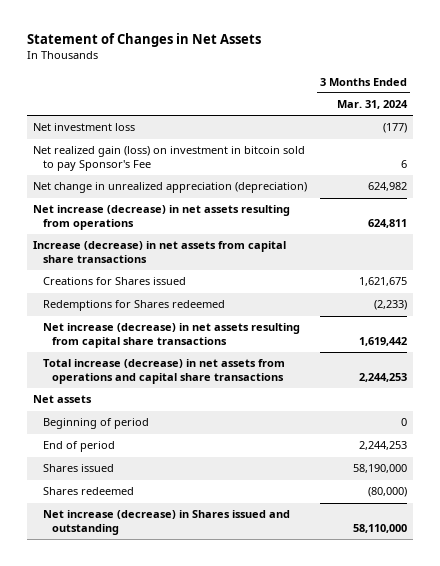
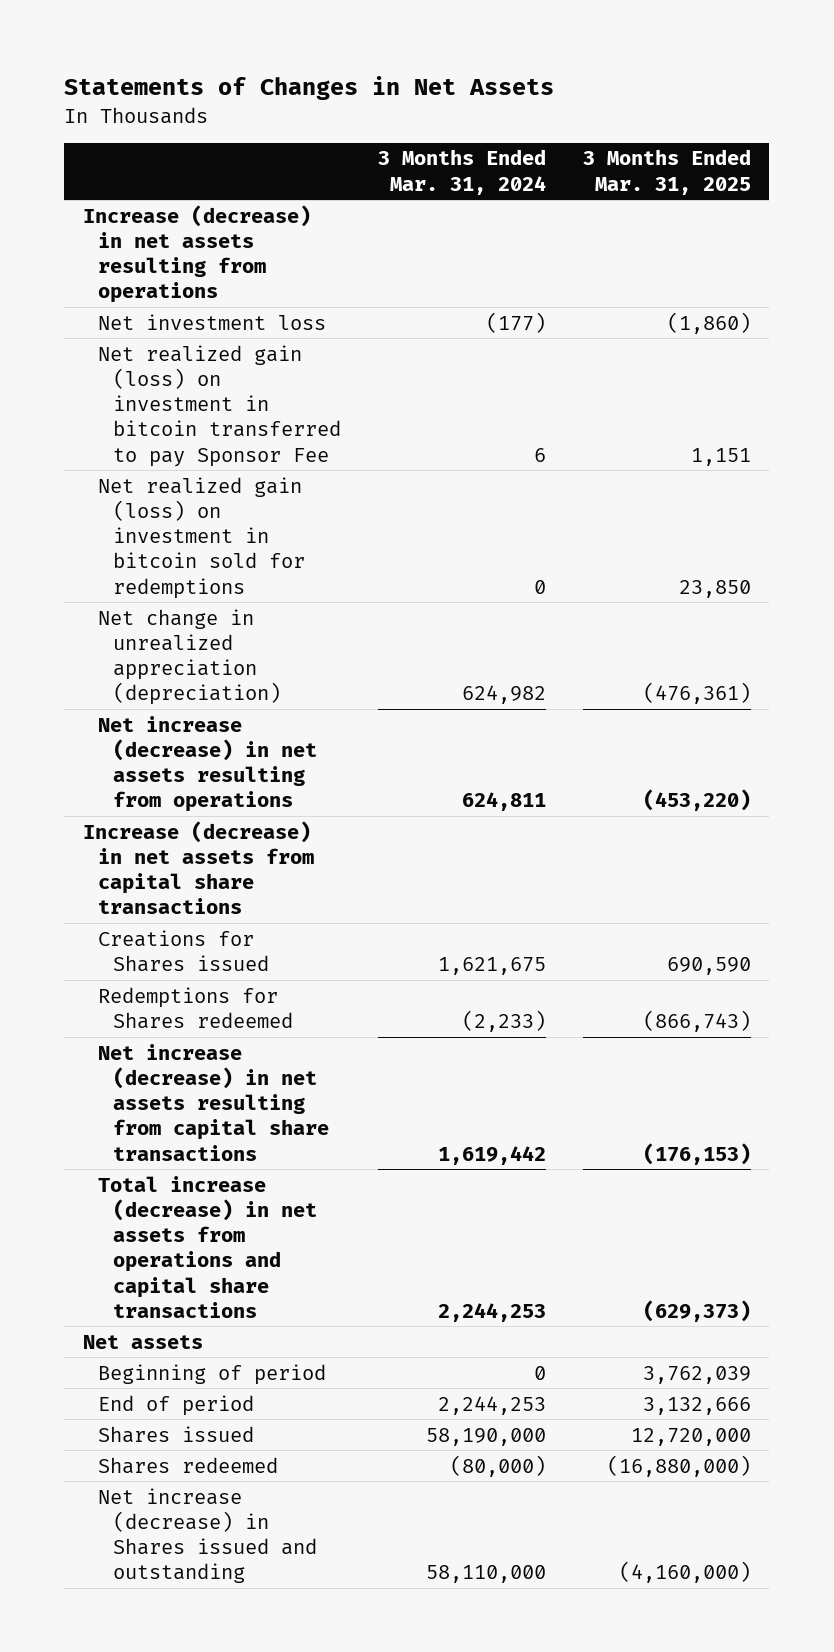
[26,32,261,47] Statement of Changes in Net Assets -> [64,76,555,101] Statements of Changes in Net Assets
none -> [582,149,751,195] 3 Months Ended Mar. 31, 2025
none -> [82,204,311,304] Increase (decrease) in net assets resulting from operations
[33,146,306,172] Net realized gain (loss) on investment in bitcoin sold to pay Sponsor's Fee -> [97,344,342,467] Net realized gain (loss) on investment in bitcoin transferred to pay Sponsor Fee
none -> [97,476,306,599] Net realized gain (loss) on investment in bitcoin sold for redemptions

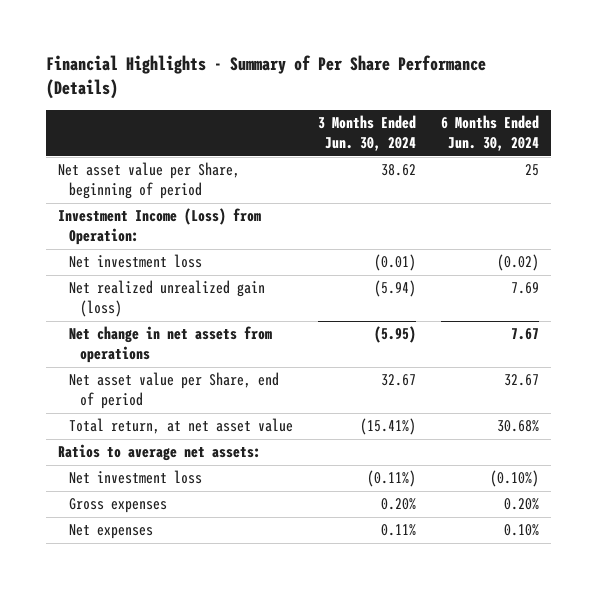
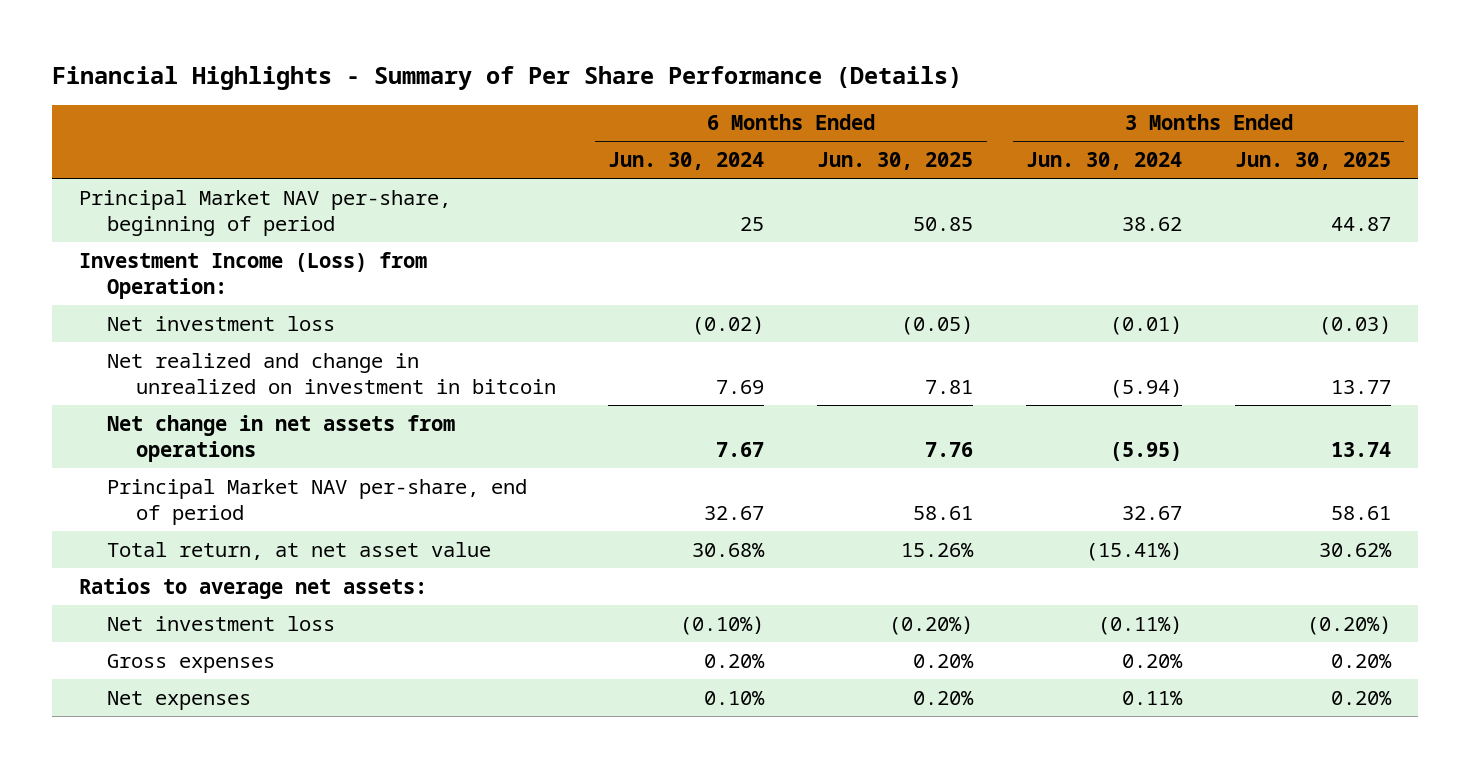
none -> [817,152,974,171] Jun. 30, 2025
none -> [1235,152,1392,171] Jun. 30, 2025
[58,162,241,200] Net asset value per Share, beginning of period -> [78,189,451,237] Principal Market NAV per-share, beginning of period
[69,280,266,318] Net realized unrealized gain (loss) -> [107,352,556,395] Net realized and change in unrealized on investment in bitcoin
[69,372,280,410] Net asset value per Share, end of period -> [107,478,528,526] Principal Market NAV per-share, end of period

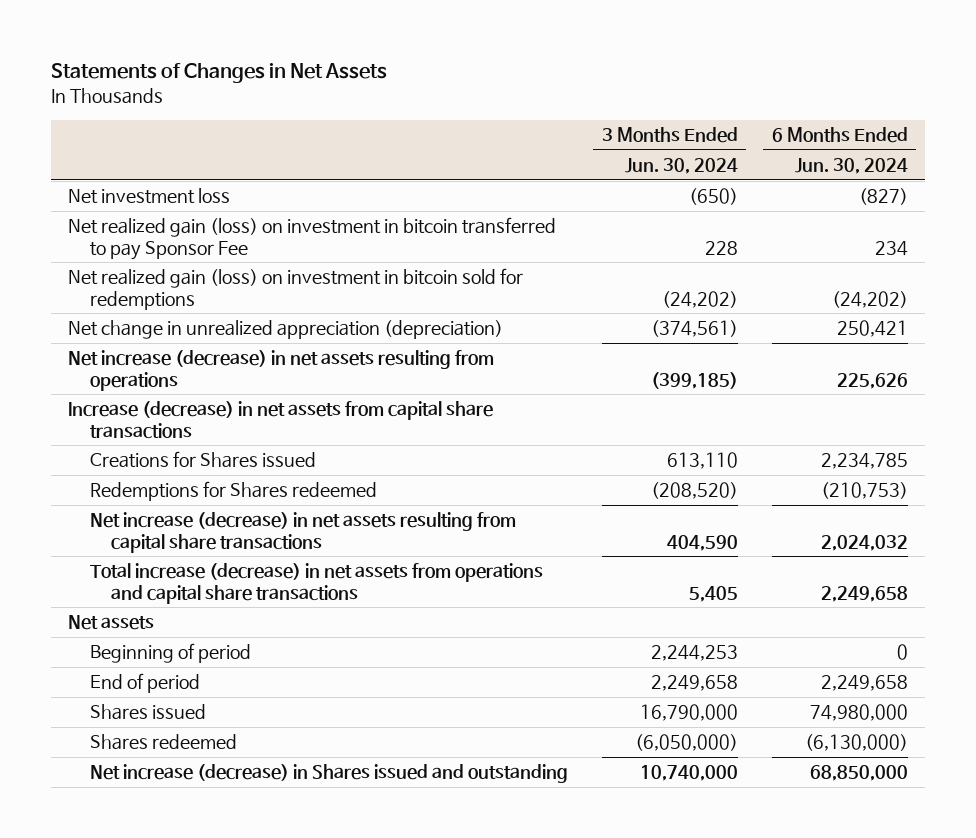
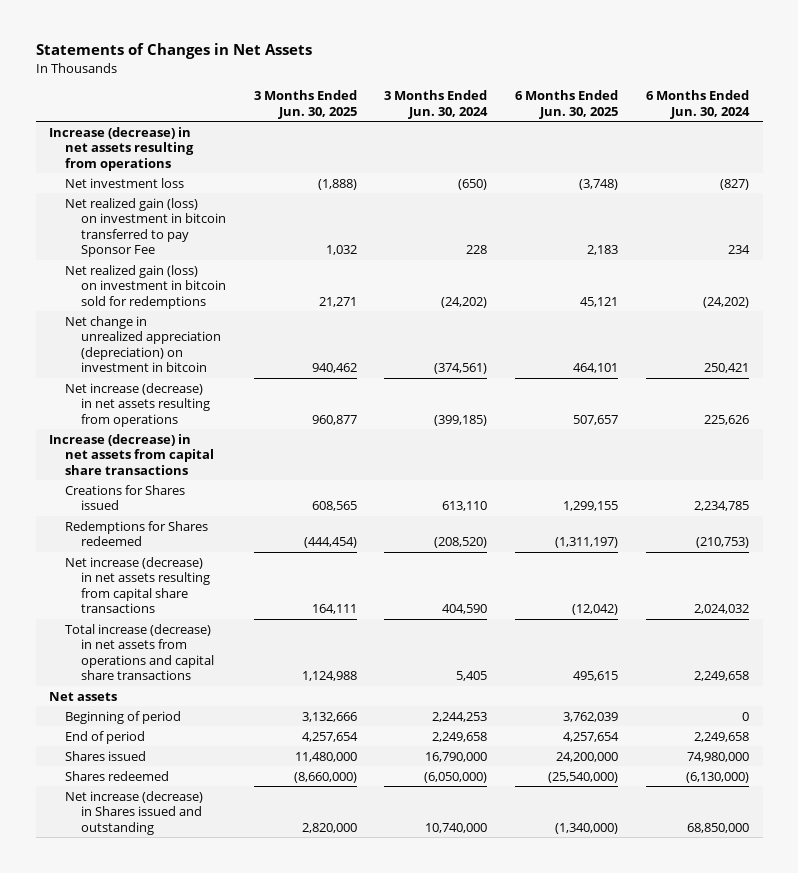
none -> [253,90,357,119] 3 Months Ended Jun. 30, 2025
none -> [515,90,619,119] 6 Months Ended Jun. 30, 2025
none -> [49,126,195,171] Increase (decrease) in net assets resulting from operations
[68,320,504,340] Net change in unrealized appreciation (depreciation) -> [65,315,221,373] Net change in unrealized appreciation (depreciation) on investment in bitcoin

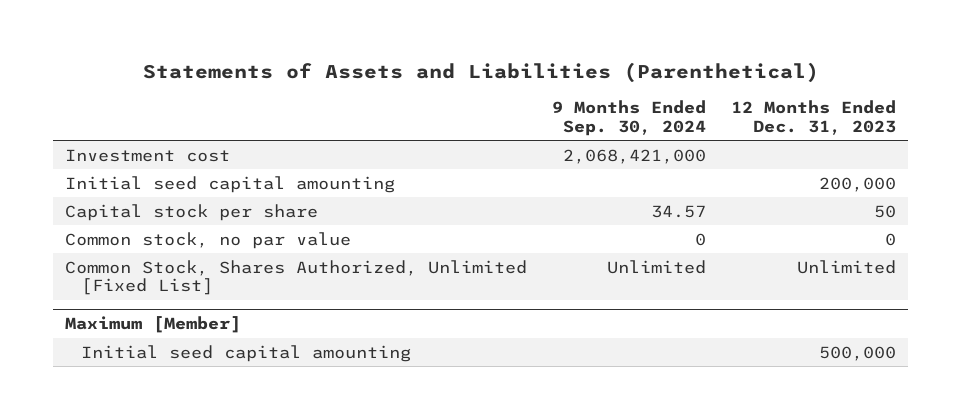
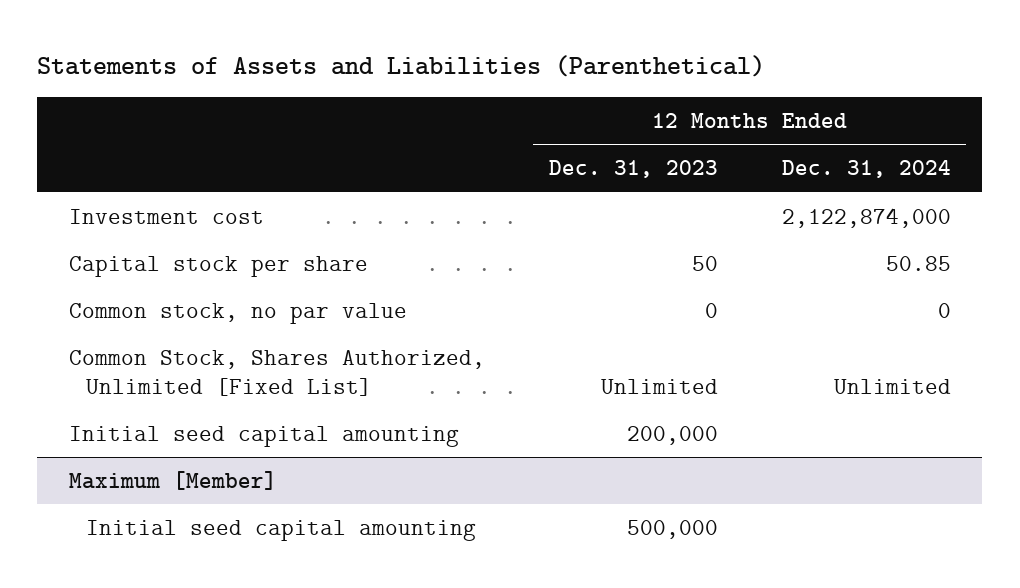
[552,100,707,136] 9 Months Ended Sep. 30, 2024 -> none
none -> [781,160,951,179] Dec. 31, 2024
[65,175,396,193] Initial seed capital amounting -> [69,425,460,447] Initial seed capital amounting

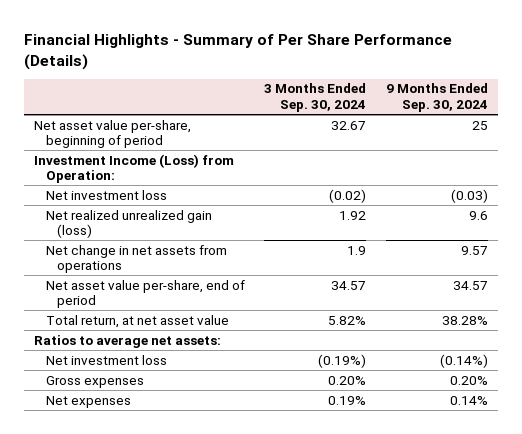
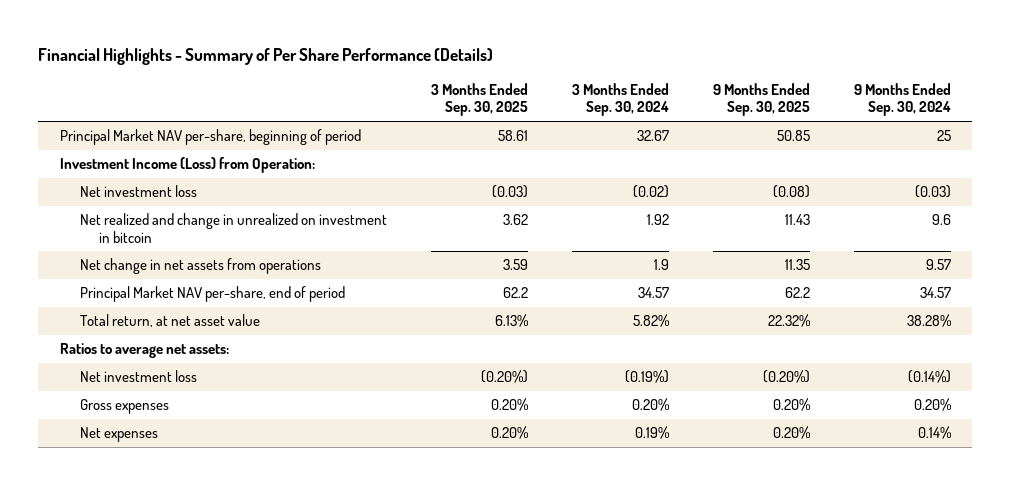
none -> [430,83,528,117] 3 Months Ended Sep. 30, 2025
none -> [712,83,810,117] 9 Months Ended Sep. 30, 2025
[34,119,192,149] Net asset value per-share, beginning of period -> [60,129,362,146] Principal Market NAV per-share, beginning of period
[45,209,212,239] Net realized unrealized gain (loss) -> [79,213,387,243] Net realized and change in unrealized on investment in bitcoin
[45,279,245,309] Net asset value per-share, end of period -> [79,286,345,303] Principal Market NAV per-share, end of period

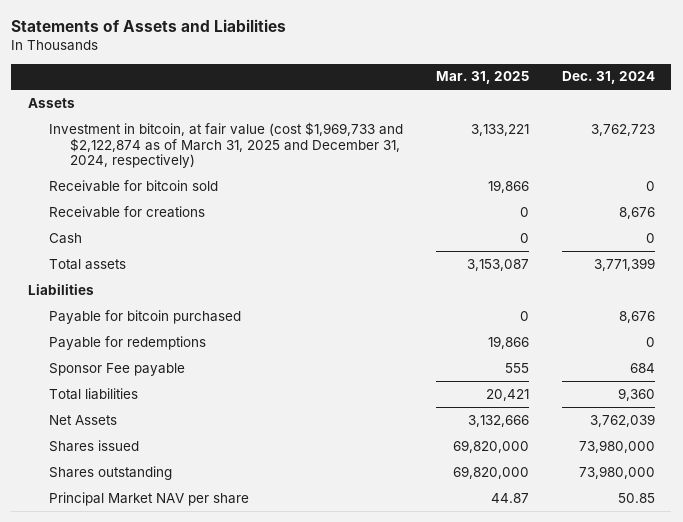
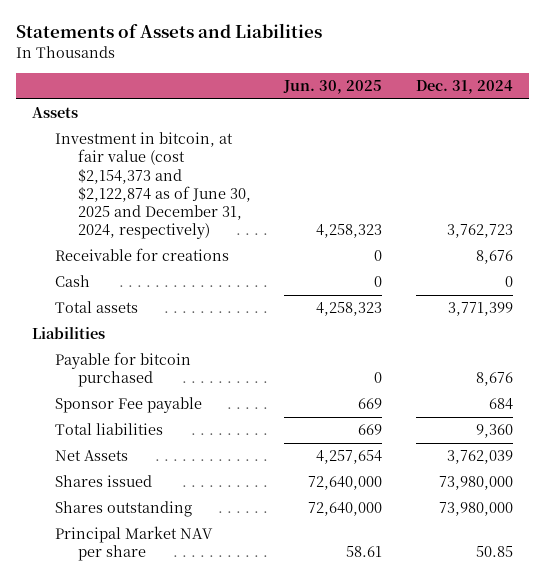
[435,71,529,85] Mar. 31, 2025 -> none
none -> [283,80,383,95] Jun. 30, 2025
[49,179,219,192] Receivable for bitcoin sold -> none
[49,121,404,169] Investment in bitcoin, at fair value (cost $1,969,733 and $2,122,874 as of March 31, 2025 and December 31, 2024, respectively) -> [55,132,252,240] Investment in bitcoin, at fair value (cost $2,154,373 and $2,122,874 as of June 30, 2025 and December 31, 2024, respectively)
[49,335,207,350] Payable for redemptions -> none

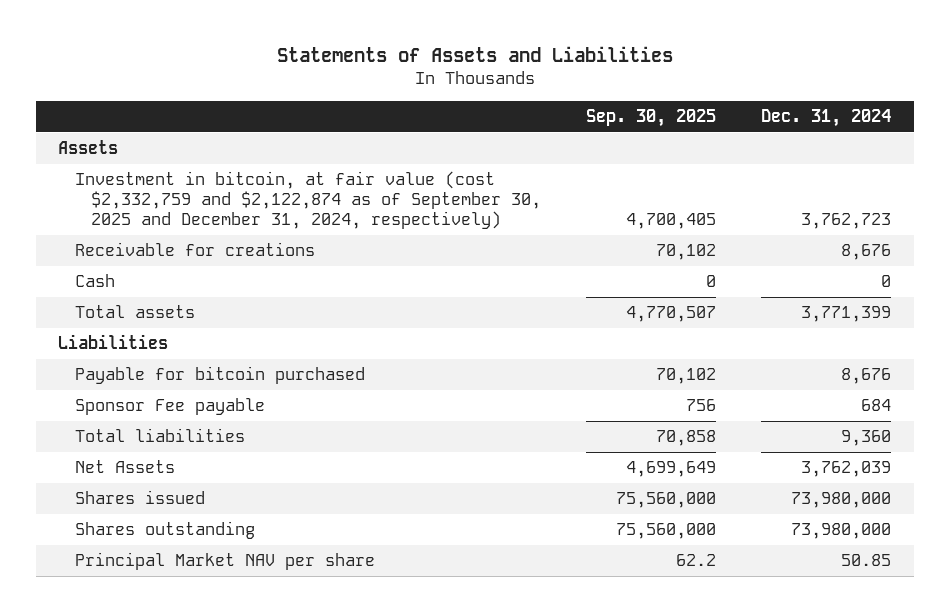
[283,80,383,95] Jun. 30, 2025 -> none
none -> [586,109,717,128] Sep. 30, 2025
[55,132,252,240] Investment in bitcoin, at fair value (cost $2,154,373 and $2,122,874 as of June 30, 2025 and December 31, 2024, respectively) -> [74,171,542,229] Investment in bitcoin, at fair value (cost $2,332,759 and $2,122,874 as of September 30, 2025 and December 31, 2024, respectively)

